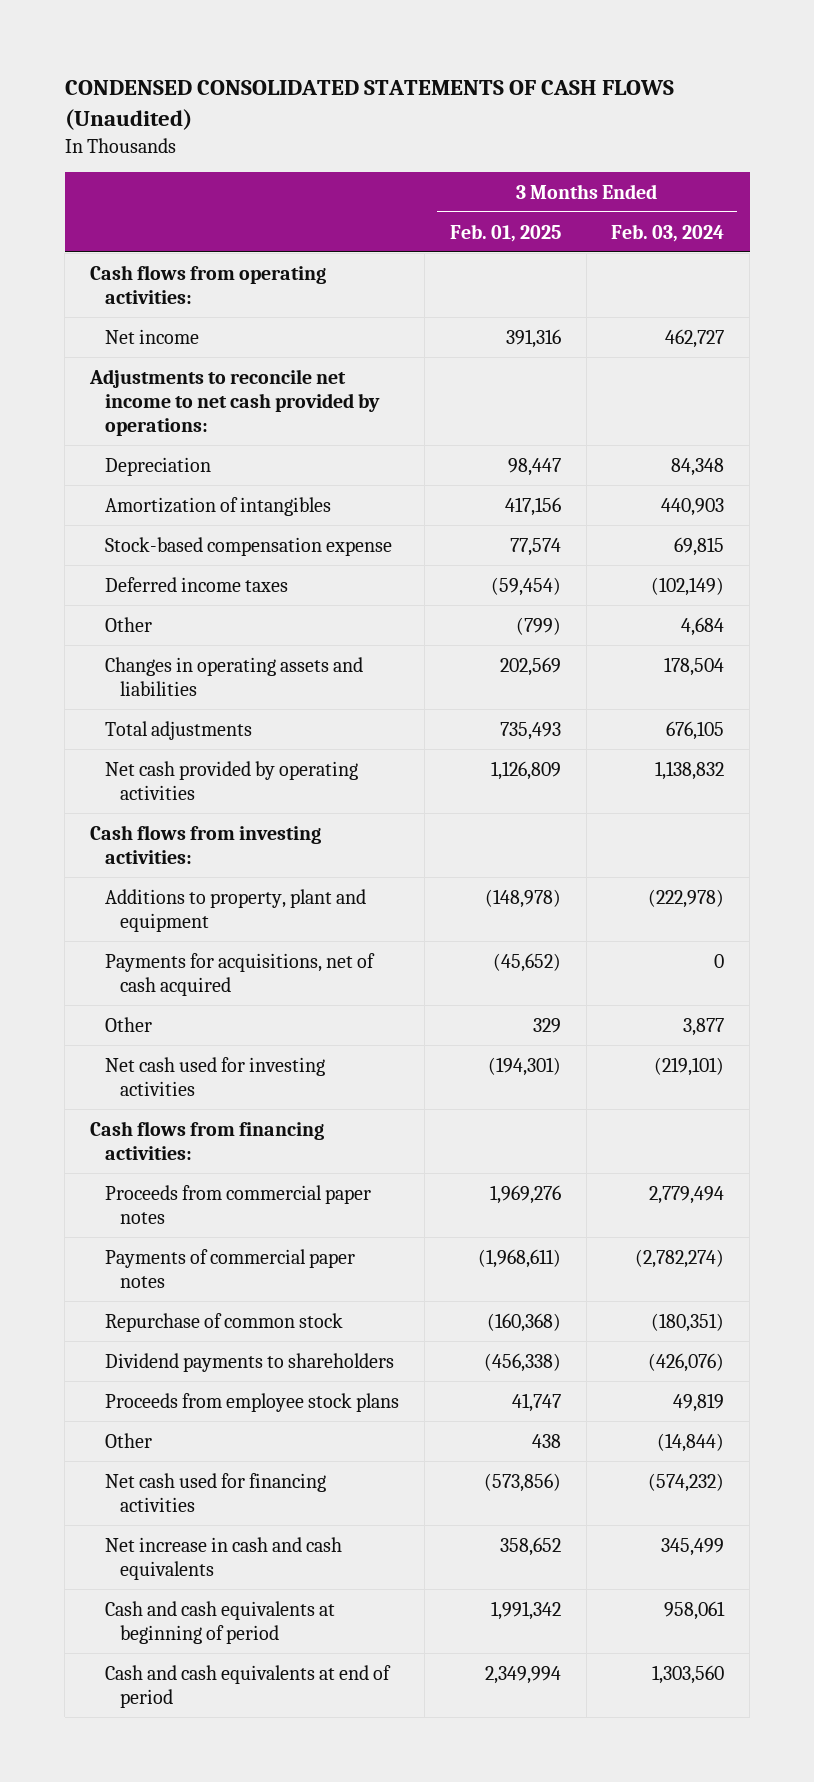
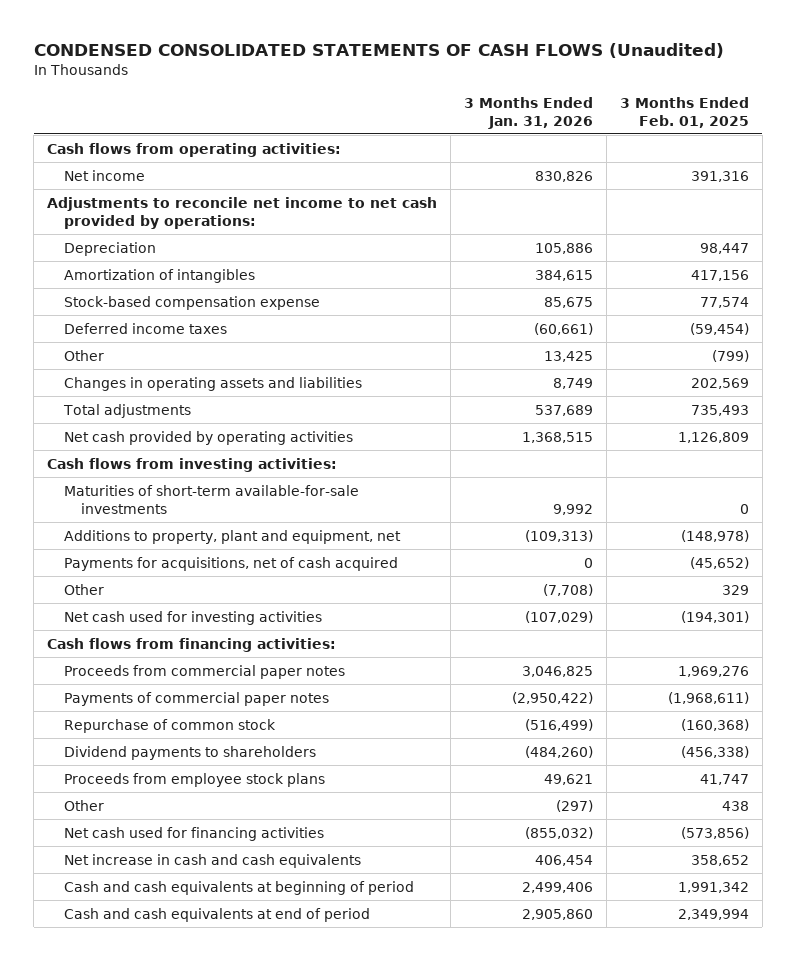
[611,223,725,242] Feb. 03, 2024 -> none
none -> [463,96,593,129] 3 Months Ended Jan. 31, 2026
none -> [63,484,359,514] Maturities of short-term available-for-sale investments
[105,888,367,932] Additions to property, plant and equipment -> [63,529,401,544] Additions to property, plant and equipment, net

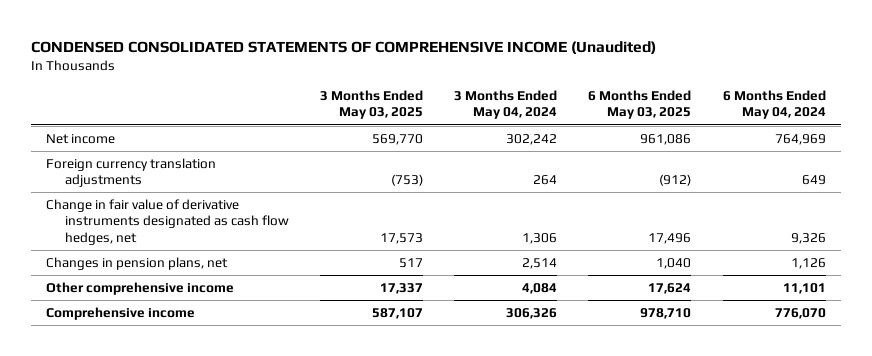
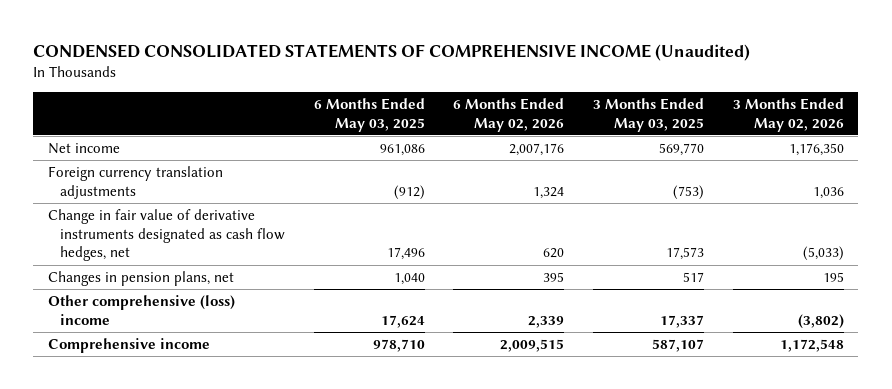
[454,90,558,120] 3 Months Ended May 04, 2024 -> none
[722,90,826,120] 6 Months Ended May 04, 2024 -> none
none -> [453,97,565,132] 6 Months Ended May 02, 2026
none -> [732,97,844,132] 3 Months Ended May 02, 2026
[46,281,235,295] Other comprehensive income -> [47,294,235,325] Other comprehensive (loss) income

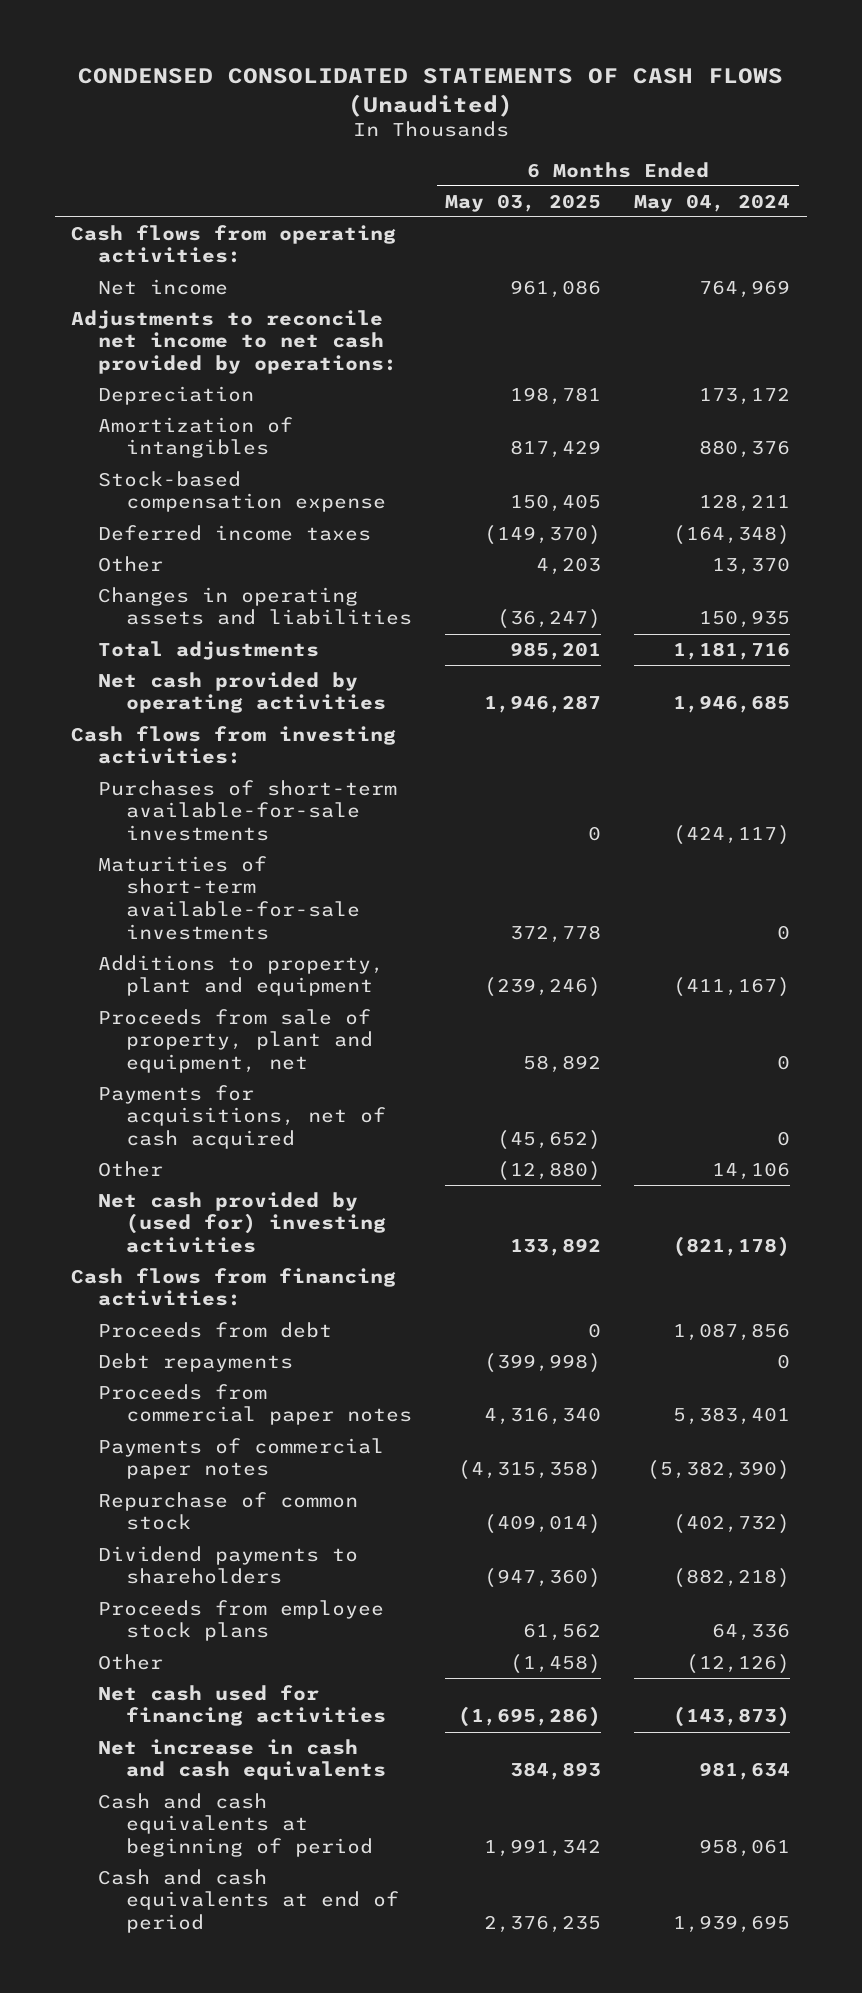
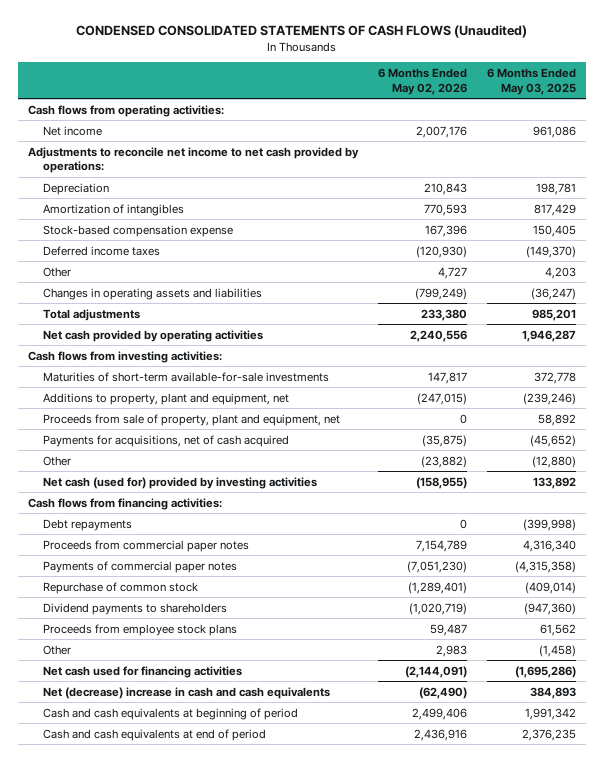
[634,193,791,212] May 04, 2024 -> none
none -> [378,67,468,95] 6 Months Ended May 02, 2026
[98,779,398,842] Purchases of short-term available-for-sale investments -> none
[98,954,385,997] Additions to property, plant and equipment -> [43,392,290,405] Additions to property, plant and equipment, net
[98,1191,386,1254] Net cash provided by (used for) investing activities -> [43,476,318,489] Net cash (used for) provided by investing activities
[98,1321,333,1338] Proceeds from debt -> none
[98,1738,386,1781] Net increase in cash and cash equivalents -> [43,686,331,699] Net (decrease) increase in cash and cash equivalents

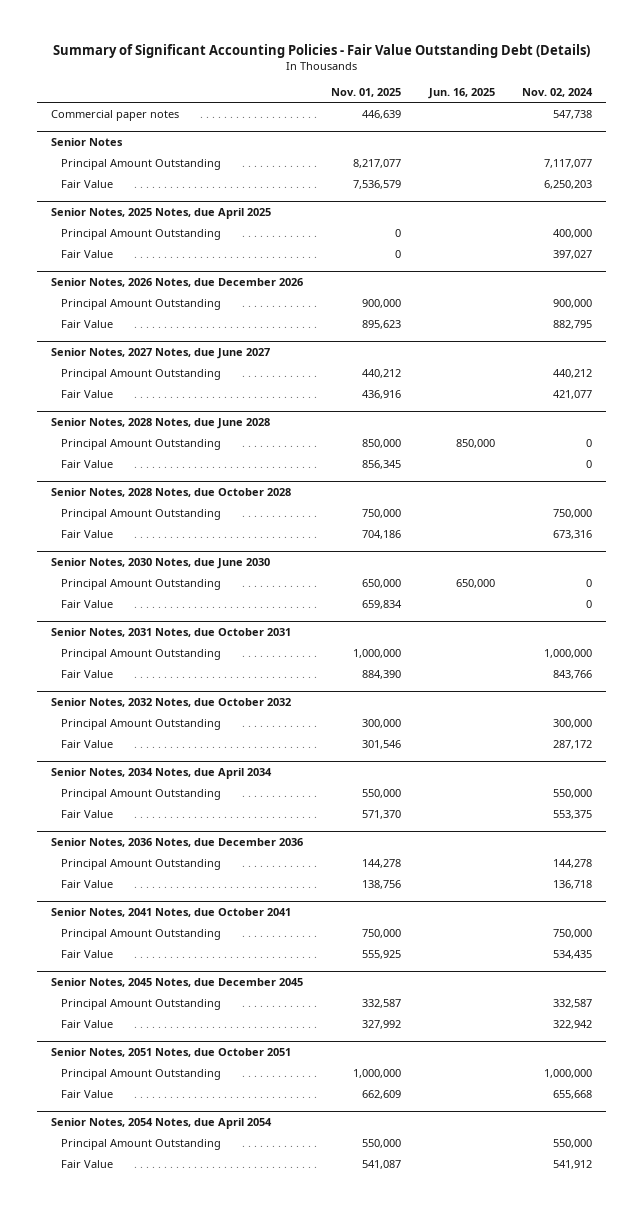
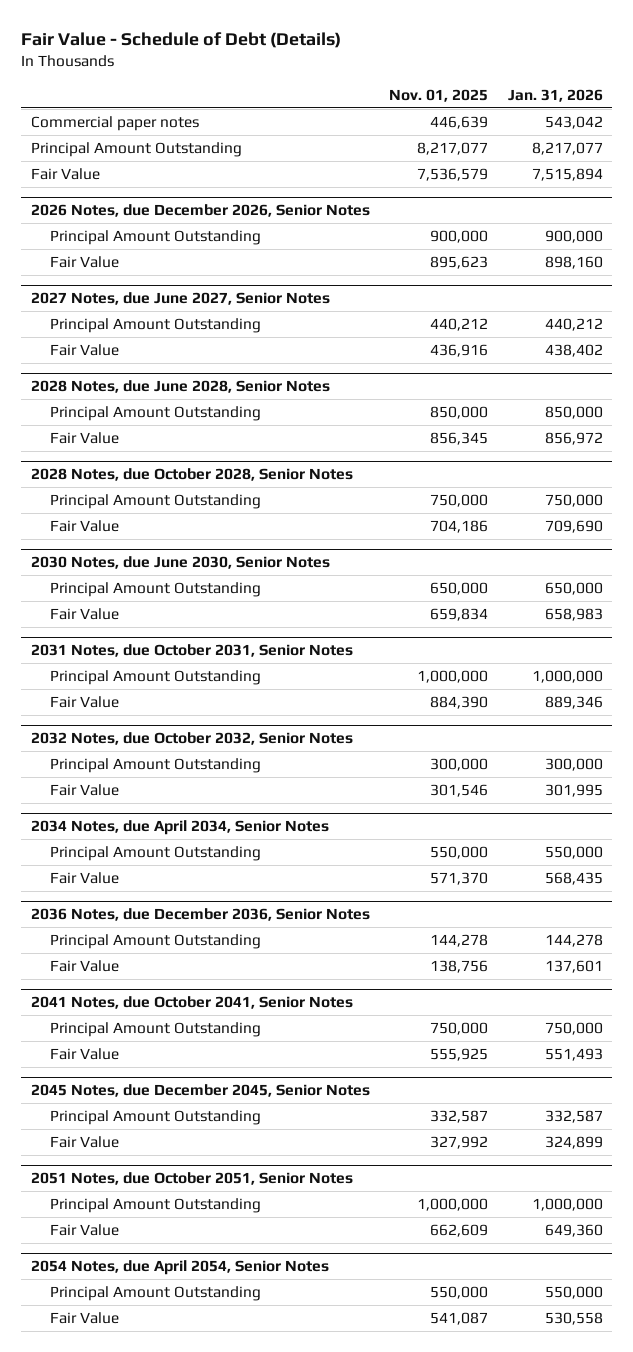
[52,43,590,58] Summary of Significant Accounting Policies - Fair Value Outstanding Debt (Details) -> [20,32,341,49] Fair Value - Schedule of Debt (Details)
[427,87,495,99] Jun. 16, 2025 -> none
[522,87,594,97] Nov. 02, 2024 -> none
none -> [507,89,603,103] Jan. 31, 2026
[51,137,124,146] Senior Notes -> none
[51,207,272,219] Senior Notes, 2025 Notes, due April 2025 -> none
[60,228,221,240] Principal Amount Outstanding -> none
[60,249,113,258] Fair Value -> none
[51,277,304,287] Senior Notes, 2026 Notes, due December 2026 -> [30,203,370,217] 2026 Notes, due December 2026, Senior Notes
[51,347,271,359] Senior Notes, 2027 Notes, due June 2027 -> [30,291,330,305] 2027 Notes, due June 2027, Senior Notes
[51,417,271,429] Senior Notes, 2028 Notes, due June 2028 -> [30,379,330,393] 2028 Notes, due June 2028, Senior Notes
[51,487,292,497] Senior Notes, 2028 Notes, due October 2028 -> [30,467,353,481] 2028 Notes, due October 2028, Senior Notes
[51,557,271,569] Senior Notes, 2030 Notes, due June 2030 -> [30,555,330,569] 2030 Notes, due June 2030, Senior Notes
[51,627,292,637] Senior Notes, 2031 Notes, due October 2031 -> [30,643,353,657] 2031 Notes, due October 2031, Senior Notes
[51,697,292,707] Senior Notes, 2032 Notes, due October 2032 -> [30,731,353,745] 2032 Notes, due October 2032, Senior Notes
[51,767,273,779] Senior Notes, 2034 Notes, due April 2034 -> [30,819,329,835] 2034 Notes, due April 2034, Senior Notes
[51,837,304,847] Senior Notes, 2036 Notes, due December 2036 -> [30,907,370,921] 2036 Notes, due December 2036, Senior Notes
[51,907,292,917] Senior Notes, 2041 Notes, due October 2041 -> [30,995,353,1009] 2041 Notes, due October 2041, Senior Notes
[51,977,304,987] Senior Notes, 2045 Notes, due December 2045 -> [30,1083,370,1097] 2045 Notes, due December 2045, Senior Notes
[51,1047,292,1057] Senior Notes, 2051 Notes, due October 2051 -> [30,1171,353,1185] 2051 Notes, due October 2051, Senior Notes
[51,1117,273,1129] Senior Notes, 2054 Notes, due April 2054 -> [30,1259,329,1275] 2054 Notes, due April 2054, Senior Notes

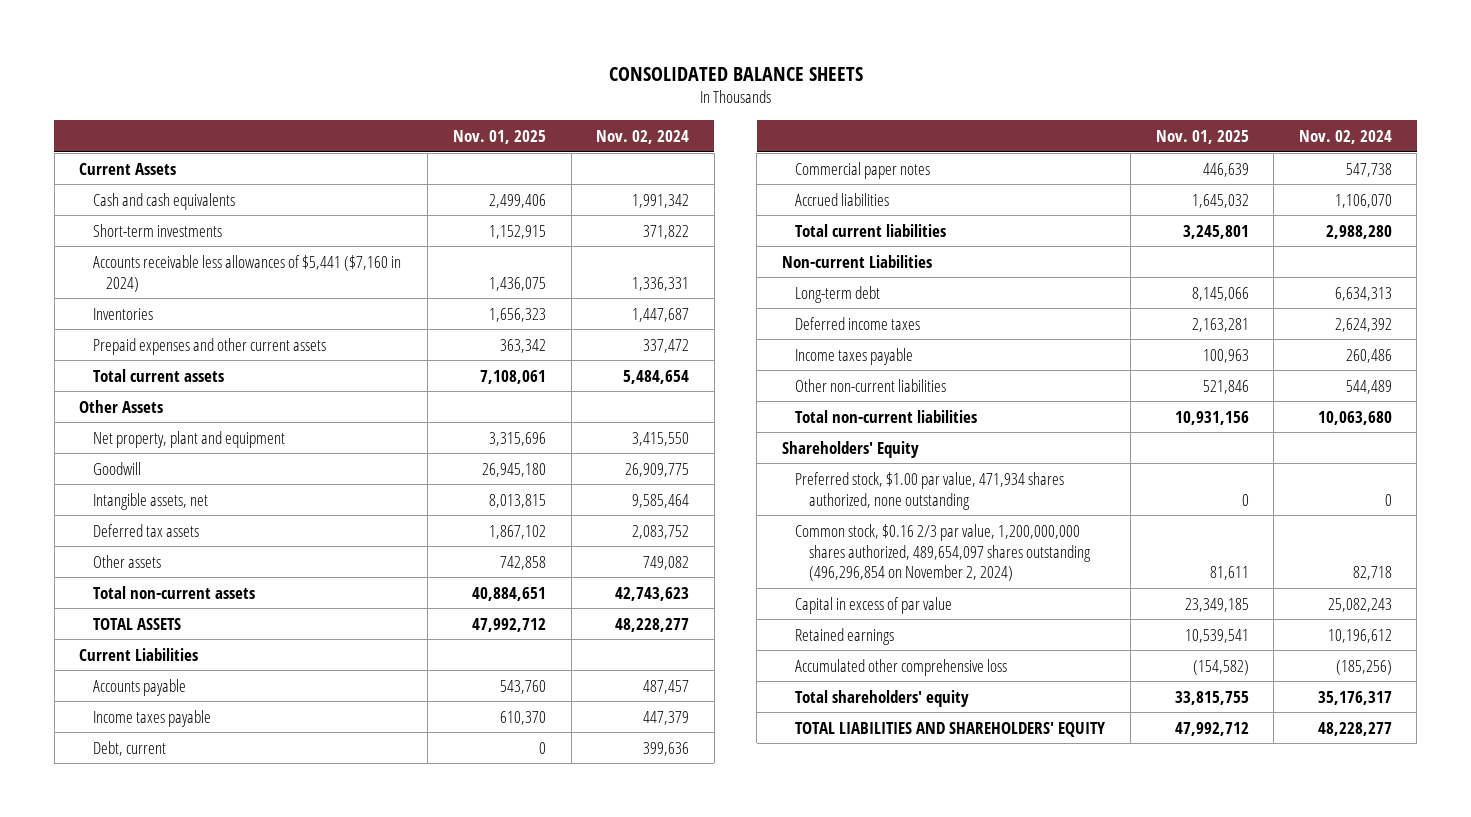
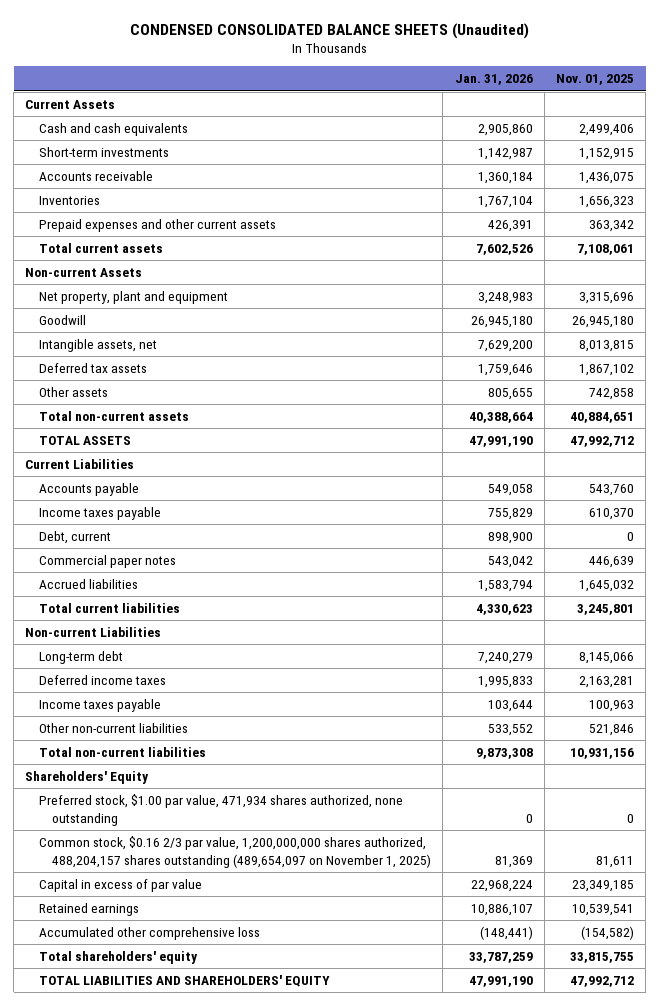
[608,66,863,81] CONSOLIDATED BALANCE SHEETS -> [129,22,529,39] CONDENSED CONSOLIDATED BALANCE SHEETS (Unaudited)
[596,130,690,145] Nov. 02, 2024 -> none
none -> [454,74,533,86] Jan. 31, 2026
[92,254,401,292] Accounts receivable less allowances of $5,441 ($7,160 in 2024) -> [38,171,153,182] Accounts receivable
[79,399,164,413] Other Assets -> [25,268,143,278] Non-current Assets
[795,523,1091,582] Common stock, $0.16 2/3 par value, 1,200,000,000 shares authorized, 489,654,097 shares outstanding (496,296,854 on November 2, 2024) -> [38,836,432,868] Common stock, $0.16 2/3 par value, 1,200,000,000 shares authorized, 488,204,157 shares outstanding (489,654,097 on November 1, 2025)

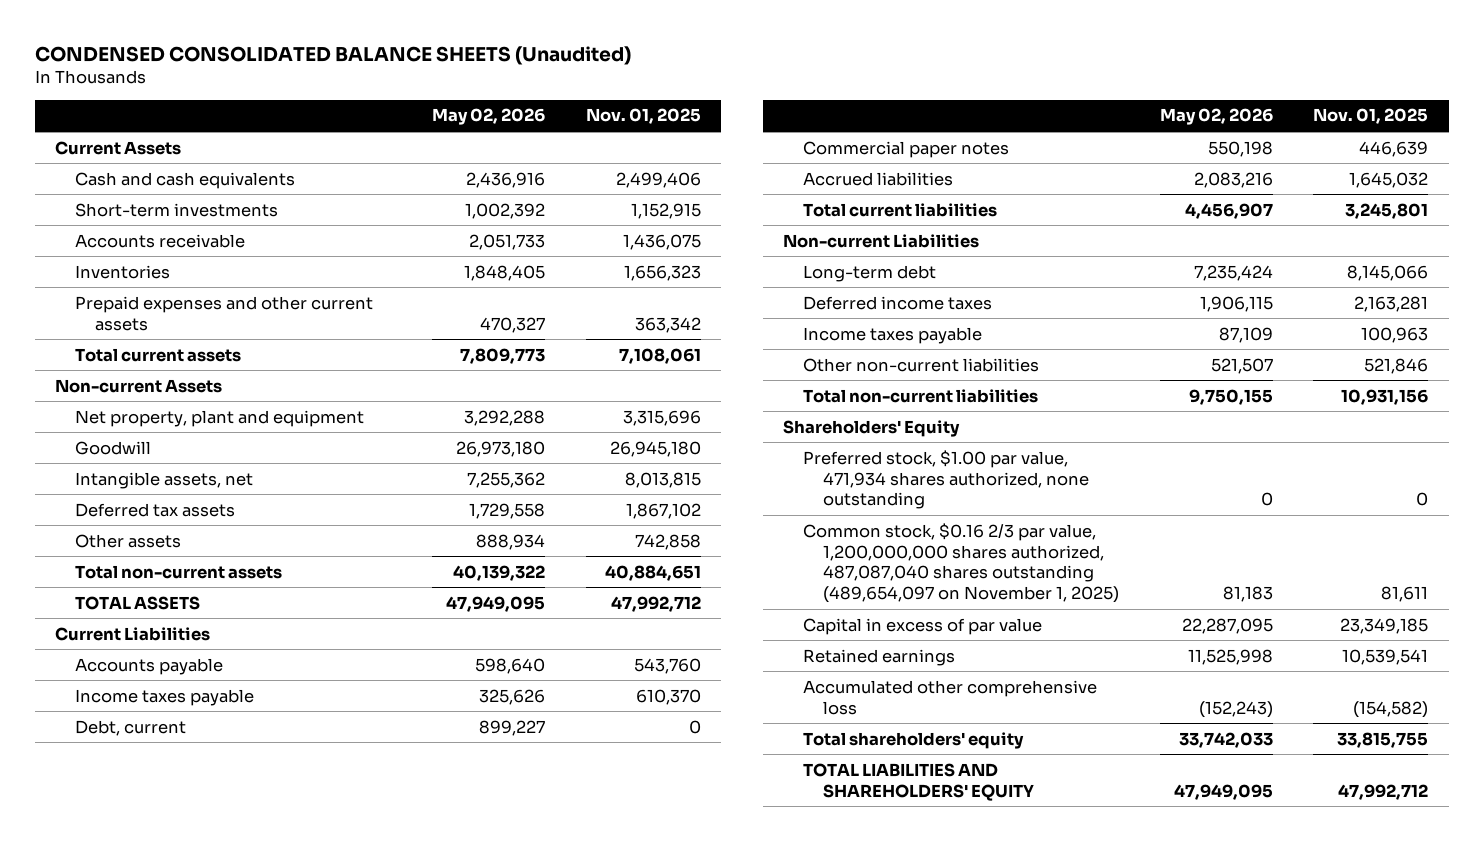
[454,74,533,86] Jan. 31, 2026 -> none
none -> [431,108,545,126] May 02, 2026
[38,836,432,868] Common stock, $0.16 2/3 par value, 1,200,000,000 shares authorized, 488,204,157 shares outstanding (489,654,097 on November 1, 2025) -> [802,522,1119,604] Common stock, $0.16 2/3 par value, 1,200,000,000 shares authorized, 487,087,040 shares outstanding (489,654,097 on November 1, 2025)

